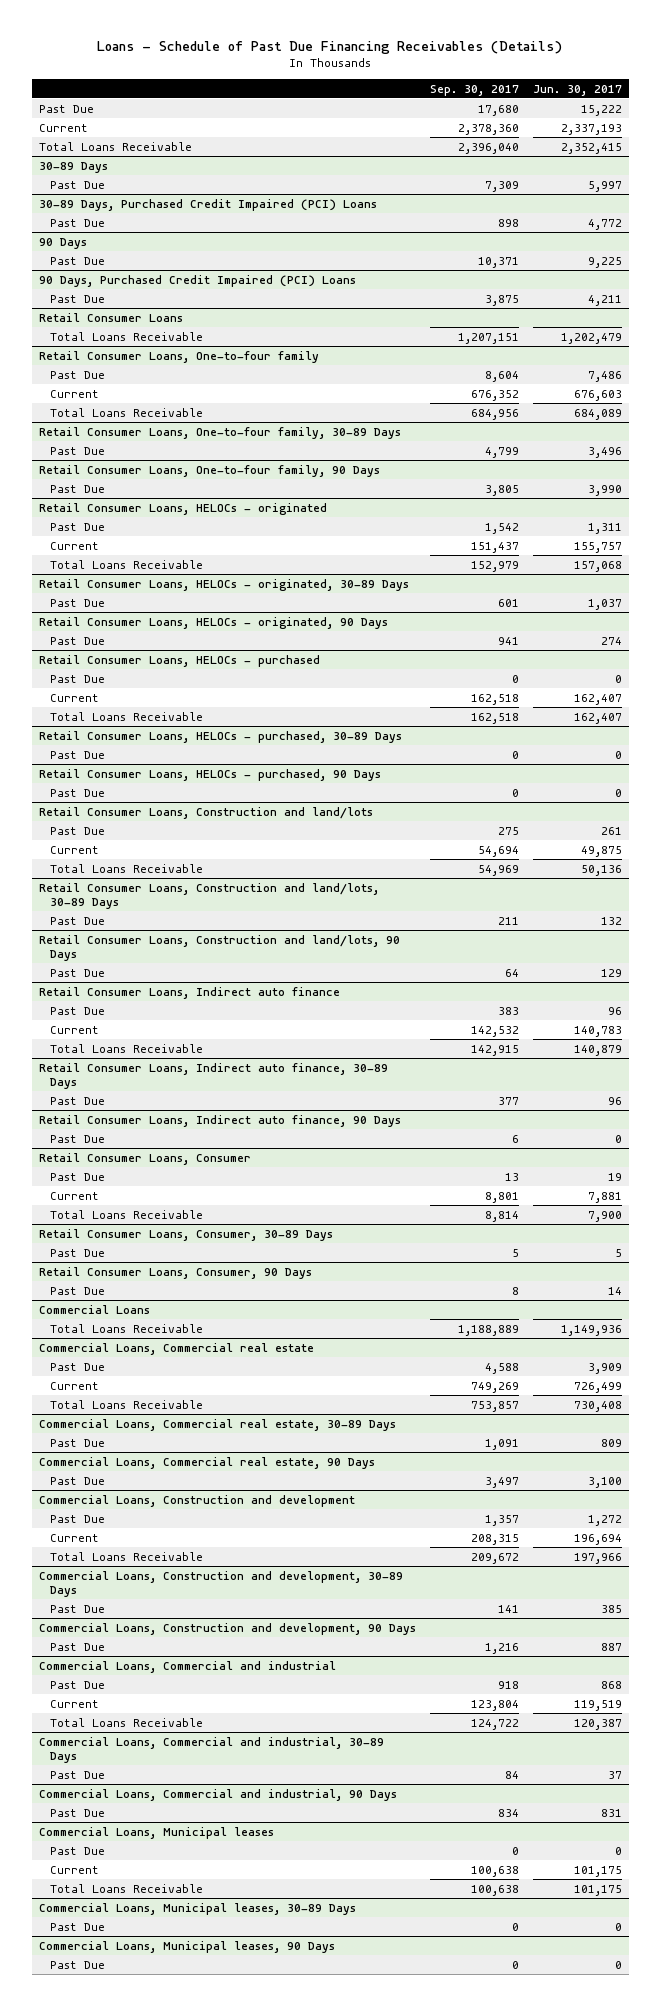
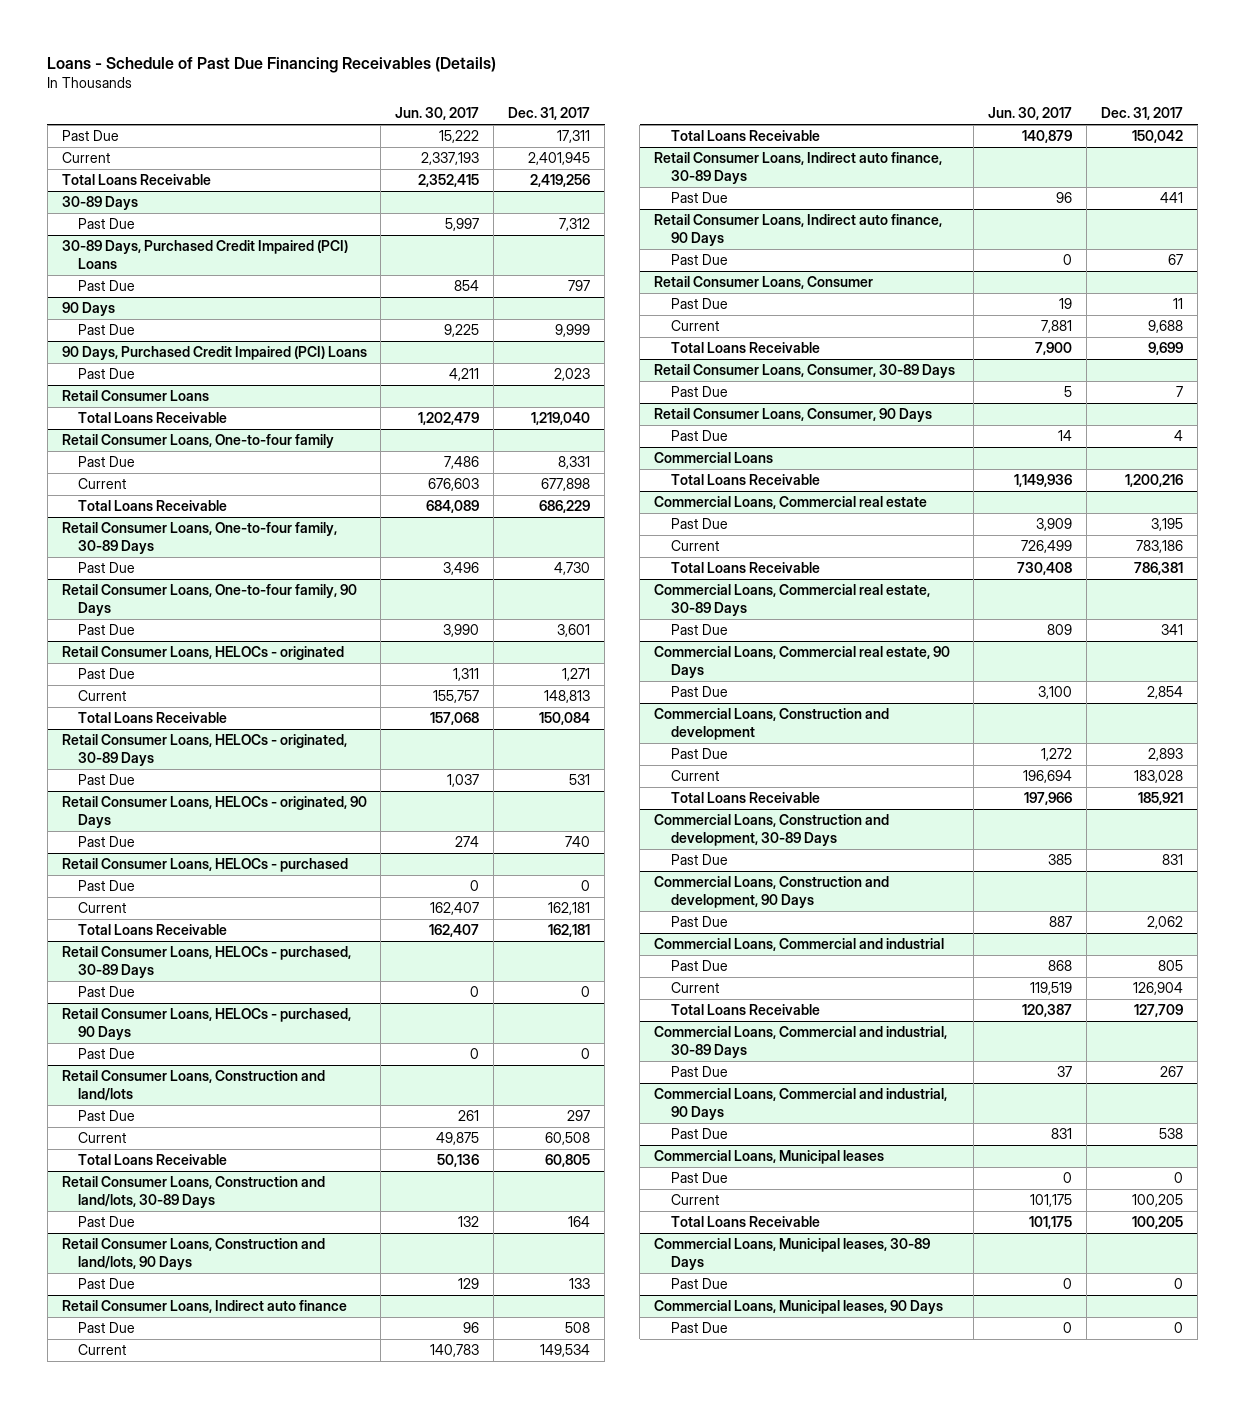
[429,84,519,96] Sep. 30, 2017 -> none
none -> [508,107,591,121] Dec. 31, 2017
[587,218,622,230] 4,772 -> [454,280,480,292] 854

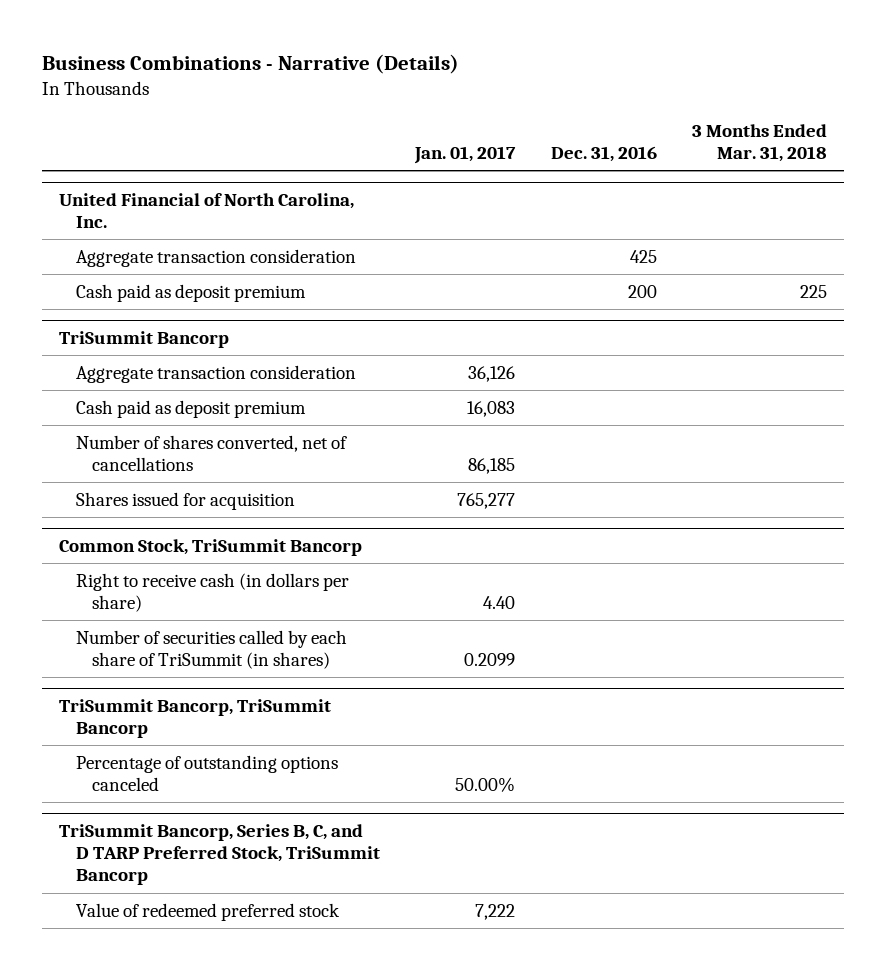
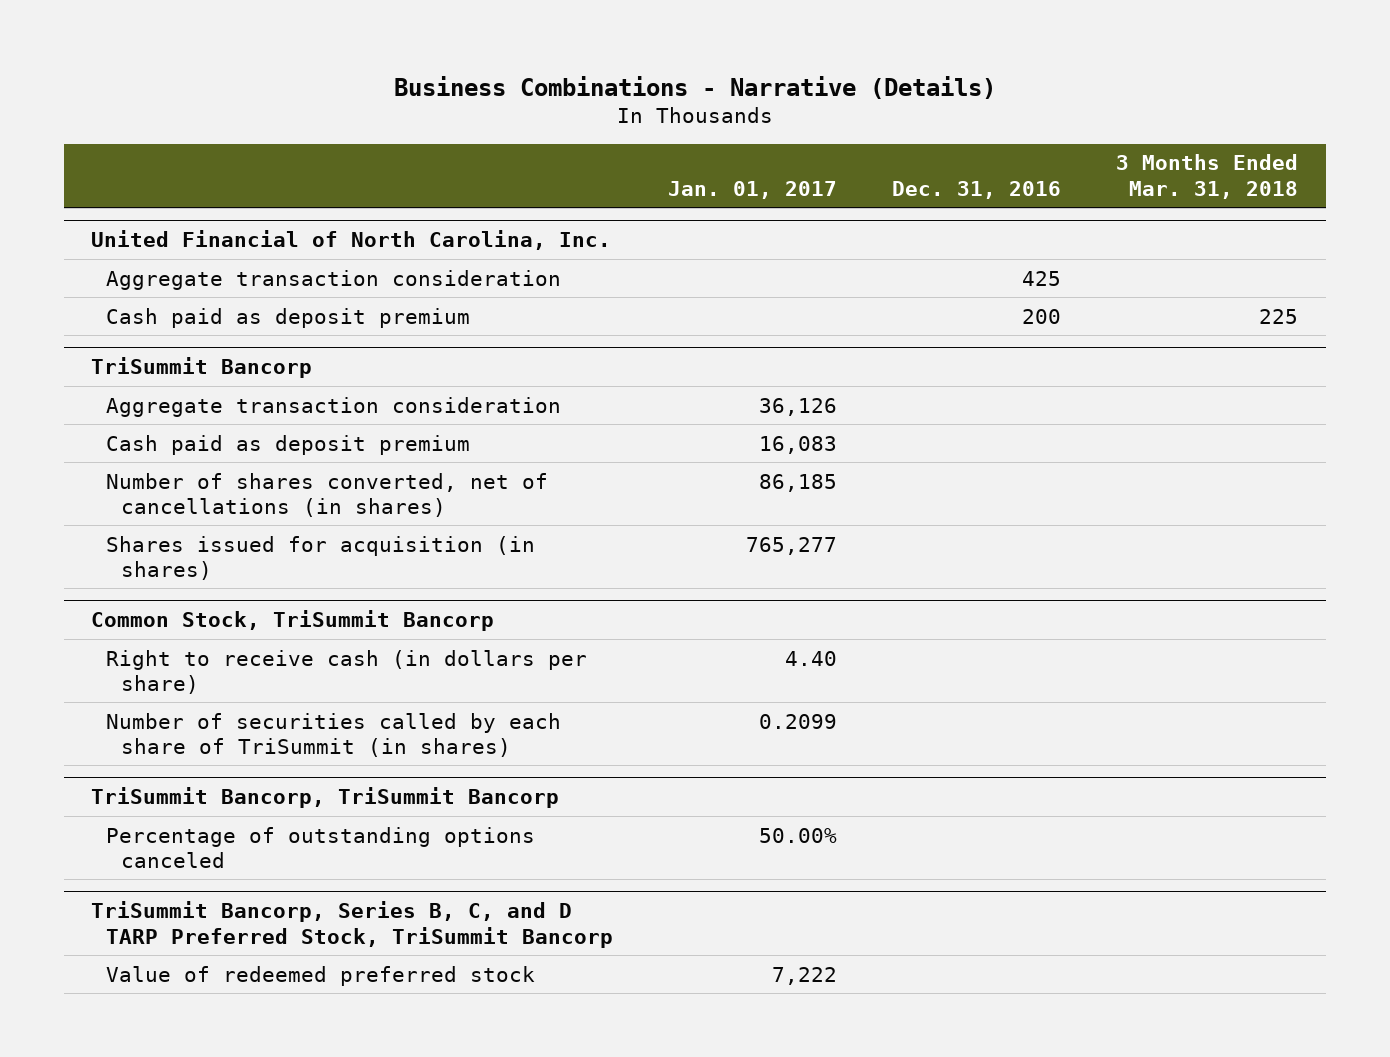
[75,434,347,471] Number of shares converted, net of cancellations -> [106,472,549,517] Number of shares converted, net of cancellations (in shares)
[75,491,295,510] Shares issued for acquisition -> [106,535,536,580] Shares issued for acquisition (in shares)

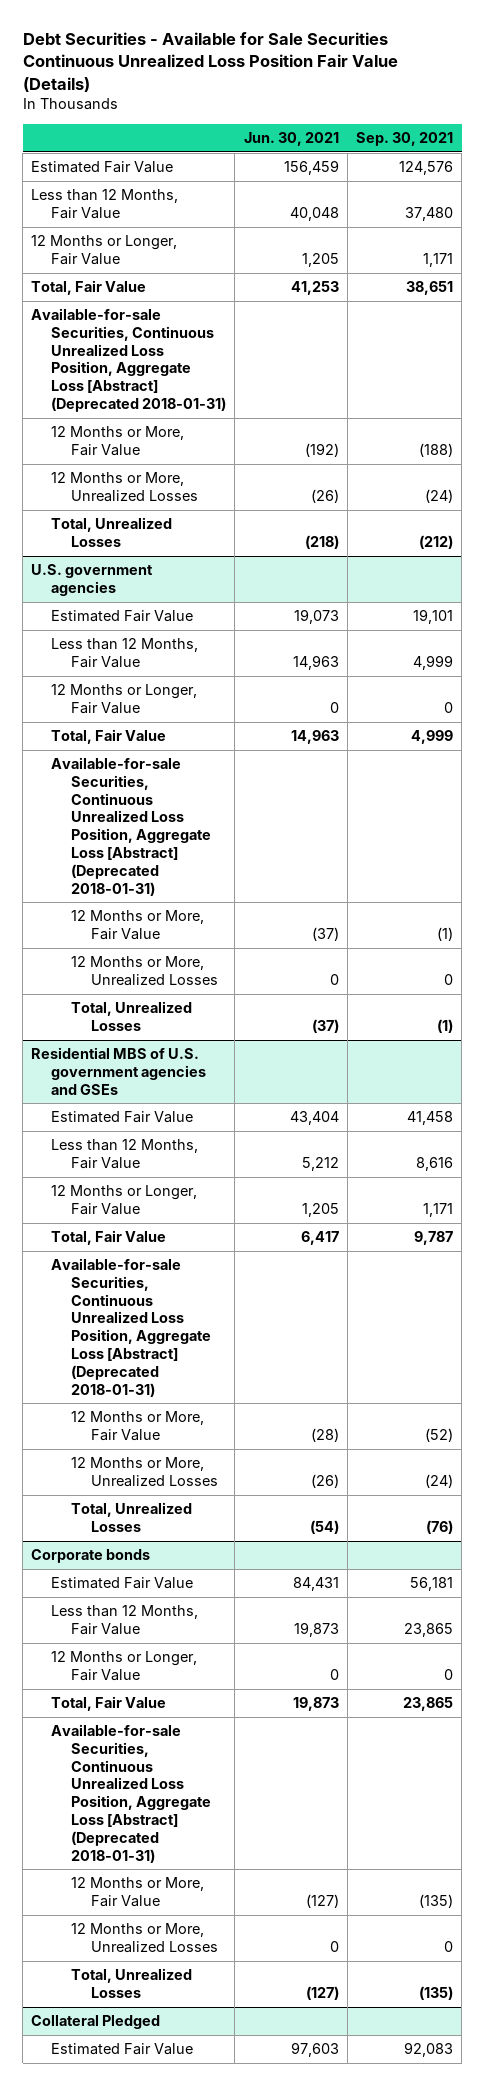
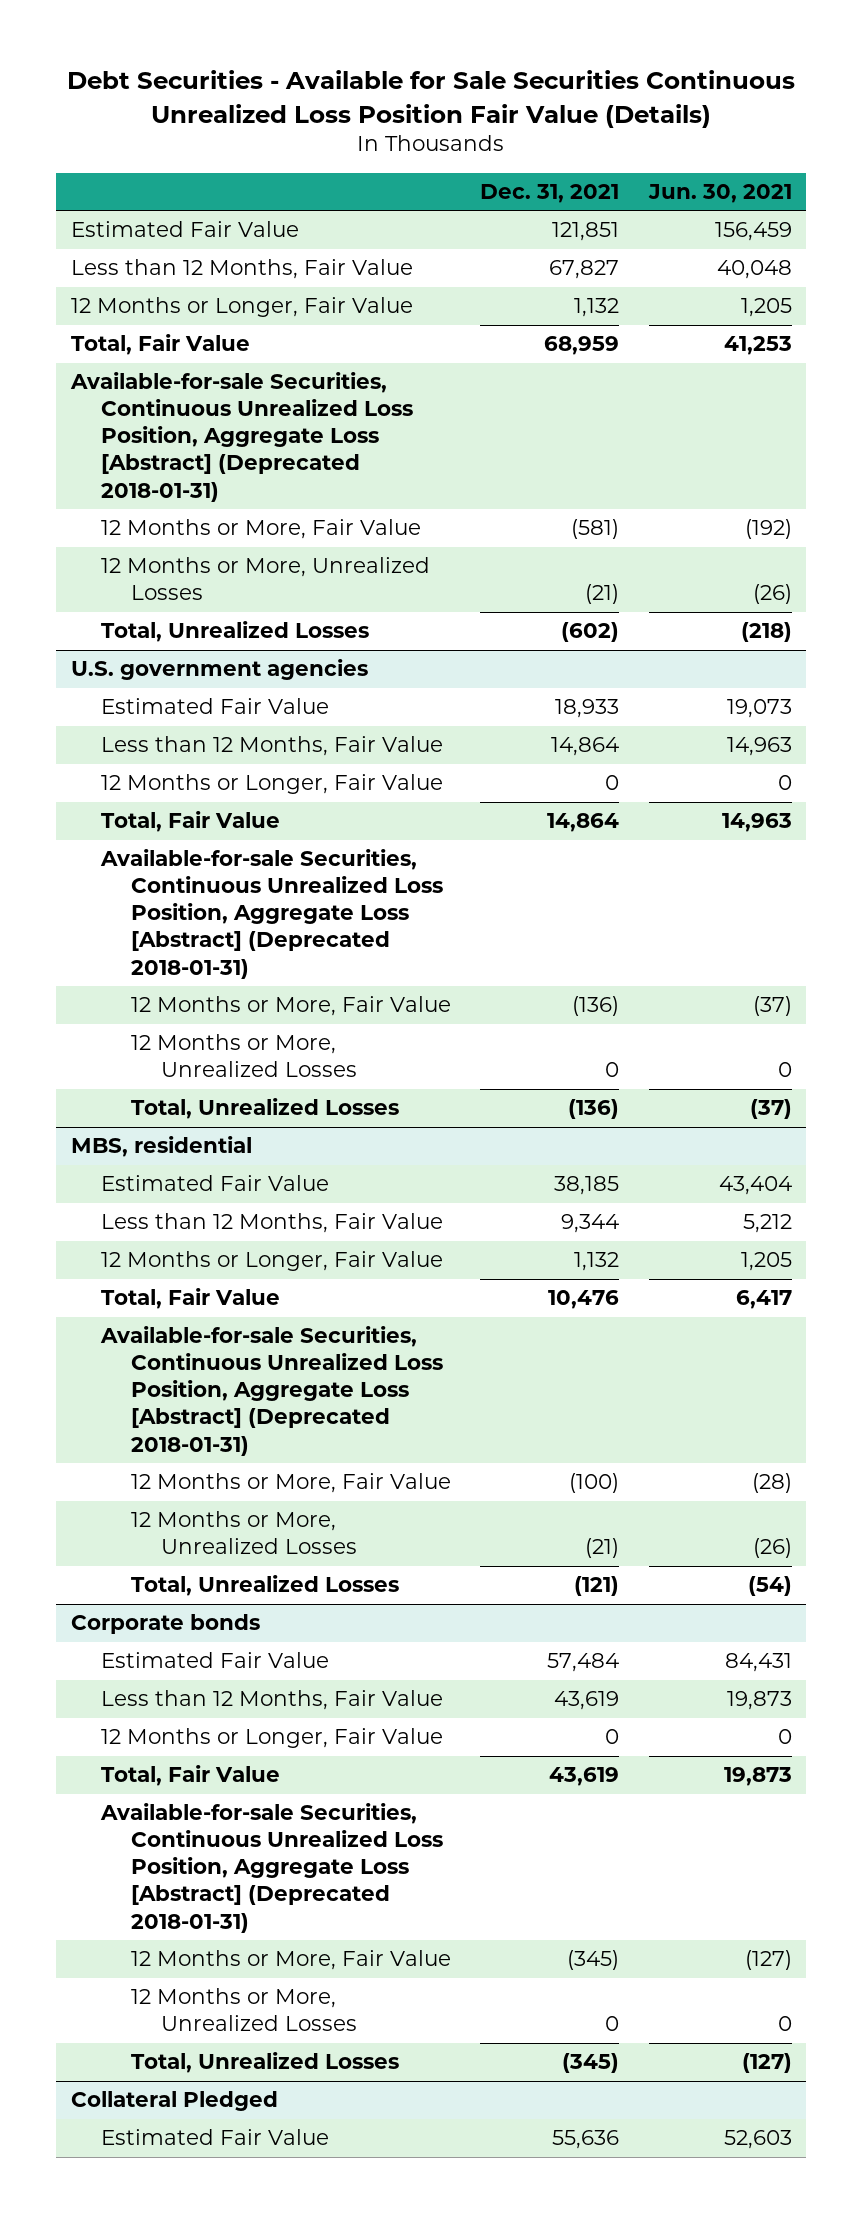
[356,132,454,147] Sep. 30, 2021 -> none
none -> [480,183,620,203] Dec. 31, 2021
[31,1047,207,1095] Residential MBS of U.S. government agencies and GSEs -> [70,1136,252,1158] MBS, residential
[290,2042,339,2058] 97,603 -> [723,2130,792,2150] 52,603

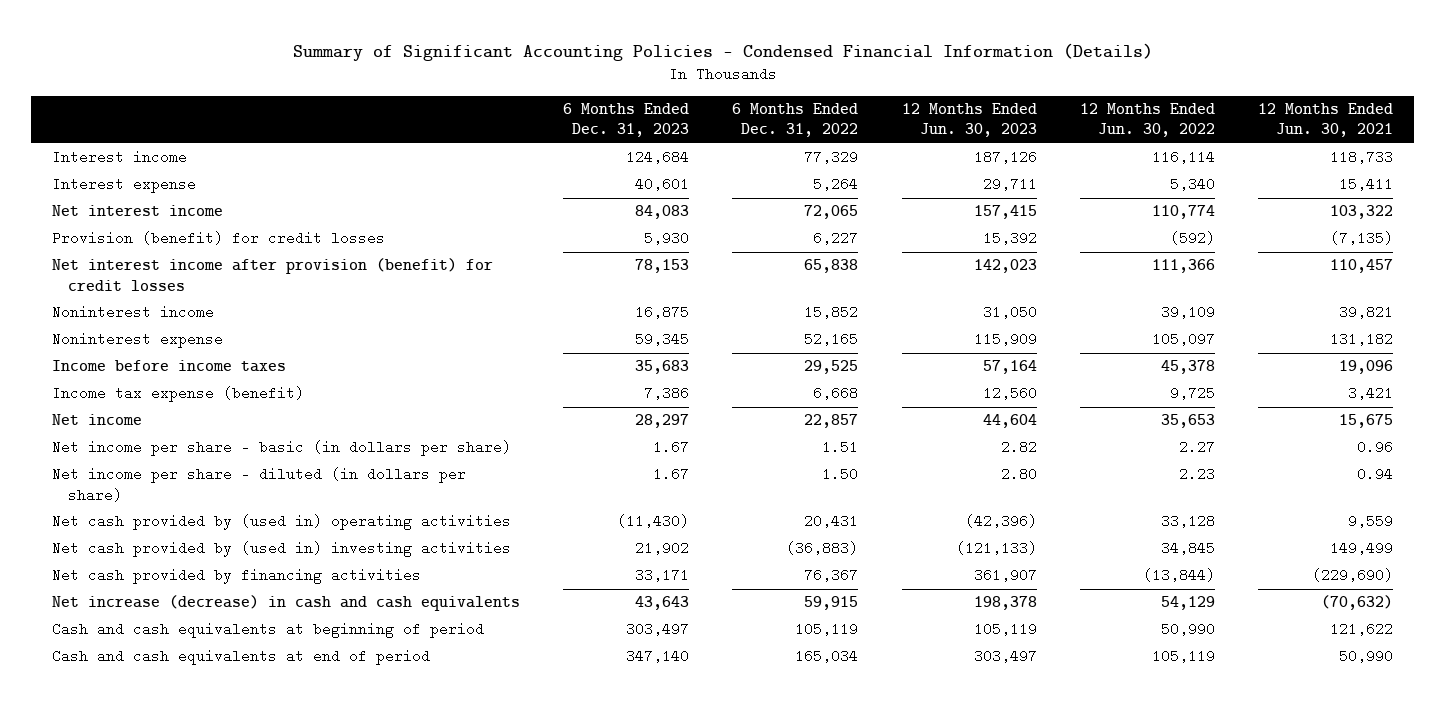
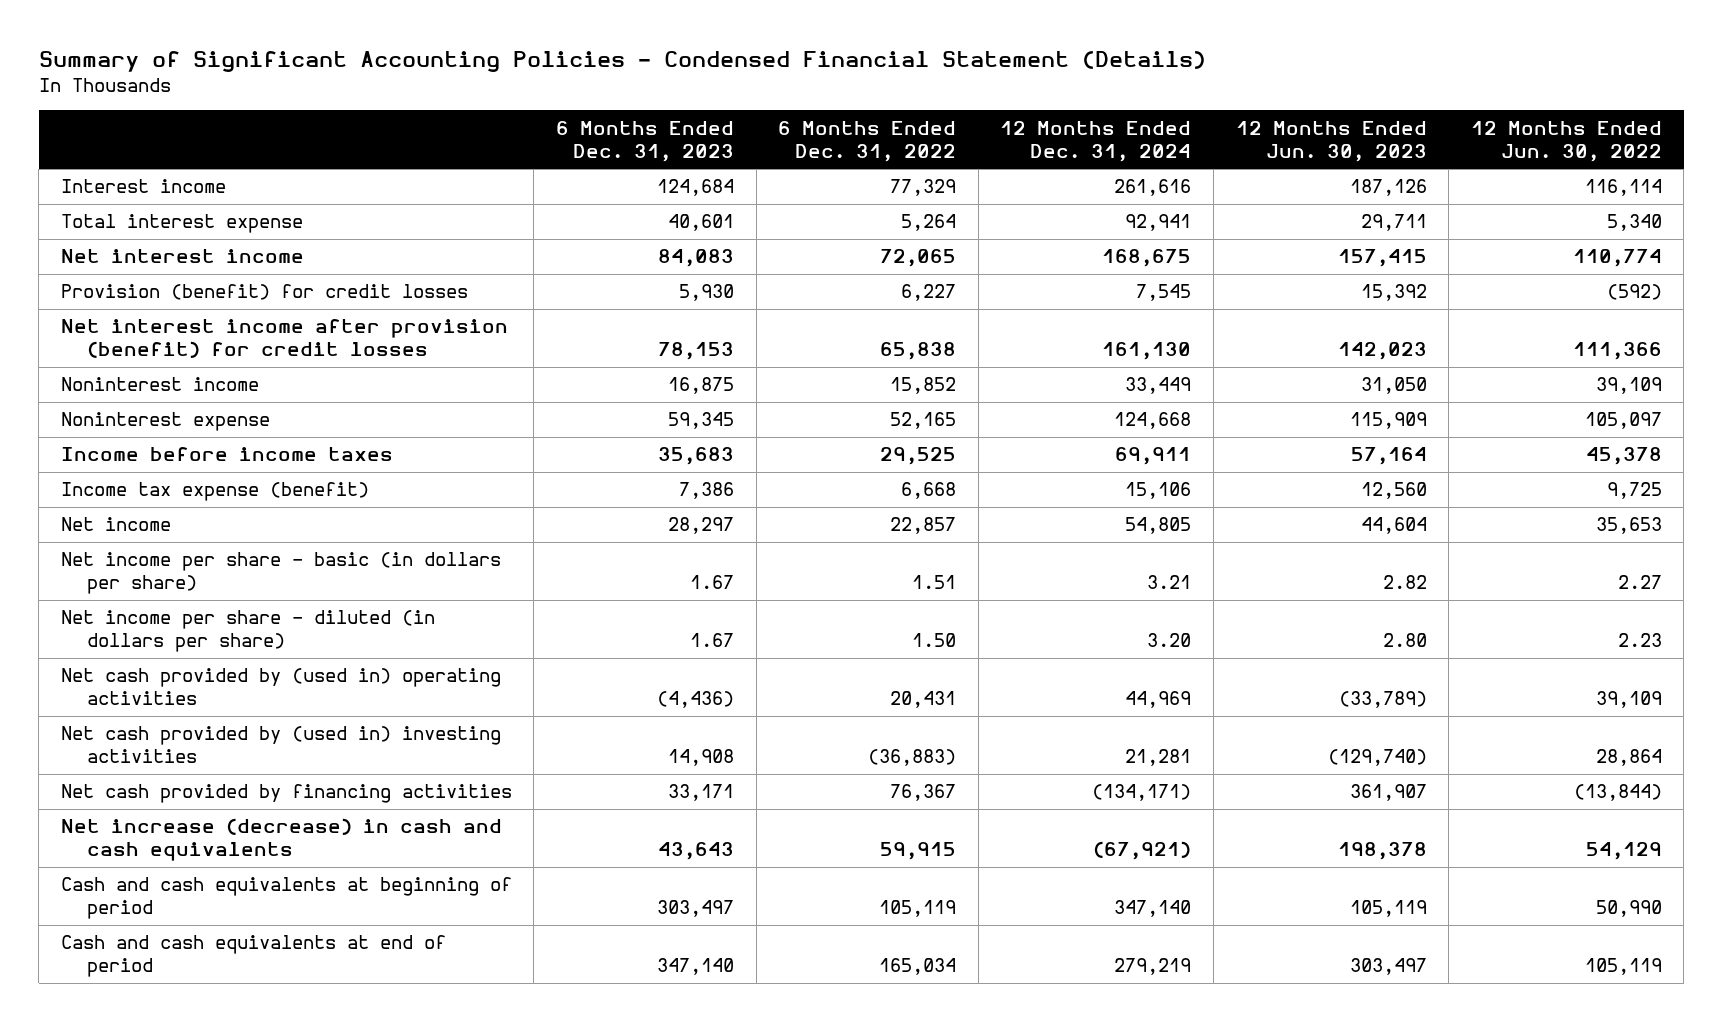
[292,42,1153,61] Summary of Significant Accounting Policies - Condensed Financial Information (Details) -> [38,51,1206,73] Summary of Significant Accounting Policies - Condensed Financial Statement (Details)
[1257,103,1393,138] 12 Months Ended Jun. 30, 2021 -> none
none -> [1000,120,1192,162] 12 Months Ended Dec. 31, 2024
[52,177,197,194] Interest expense -> [60,214,303,234] Total interest expense
[617,514,690,529] (11,430) -> [656,691,734,709] (4,436)
[964,514,1037,529] (42,396) -> [1338,691,1427,709] (33,789)
[1160,514,1215,529] 33,128 -> [1595,691,1662,709] 39,109
[635,541,690,556] 21,902 -> [667,749,734,767] 14,908
[955,541,1037,556] (121,133) -> [1327,749,1427,767] (129,740)
[1160,541,1215,556] 34,845 -> [1595,749,1662,767] 28,864

